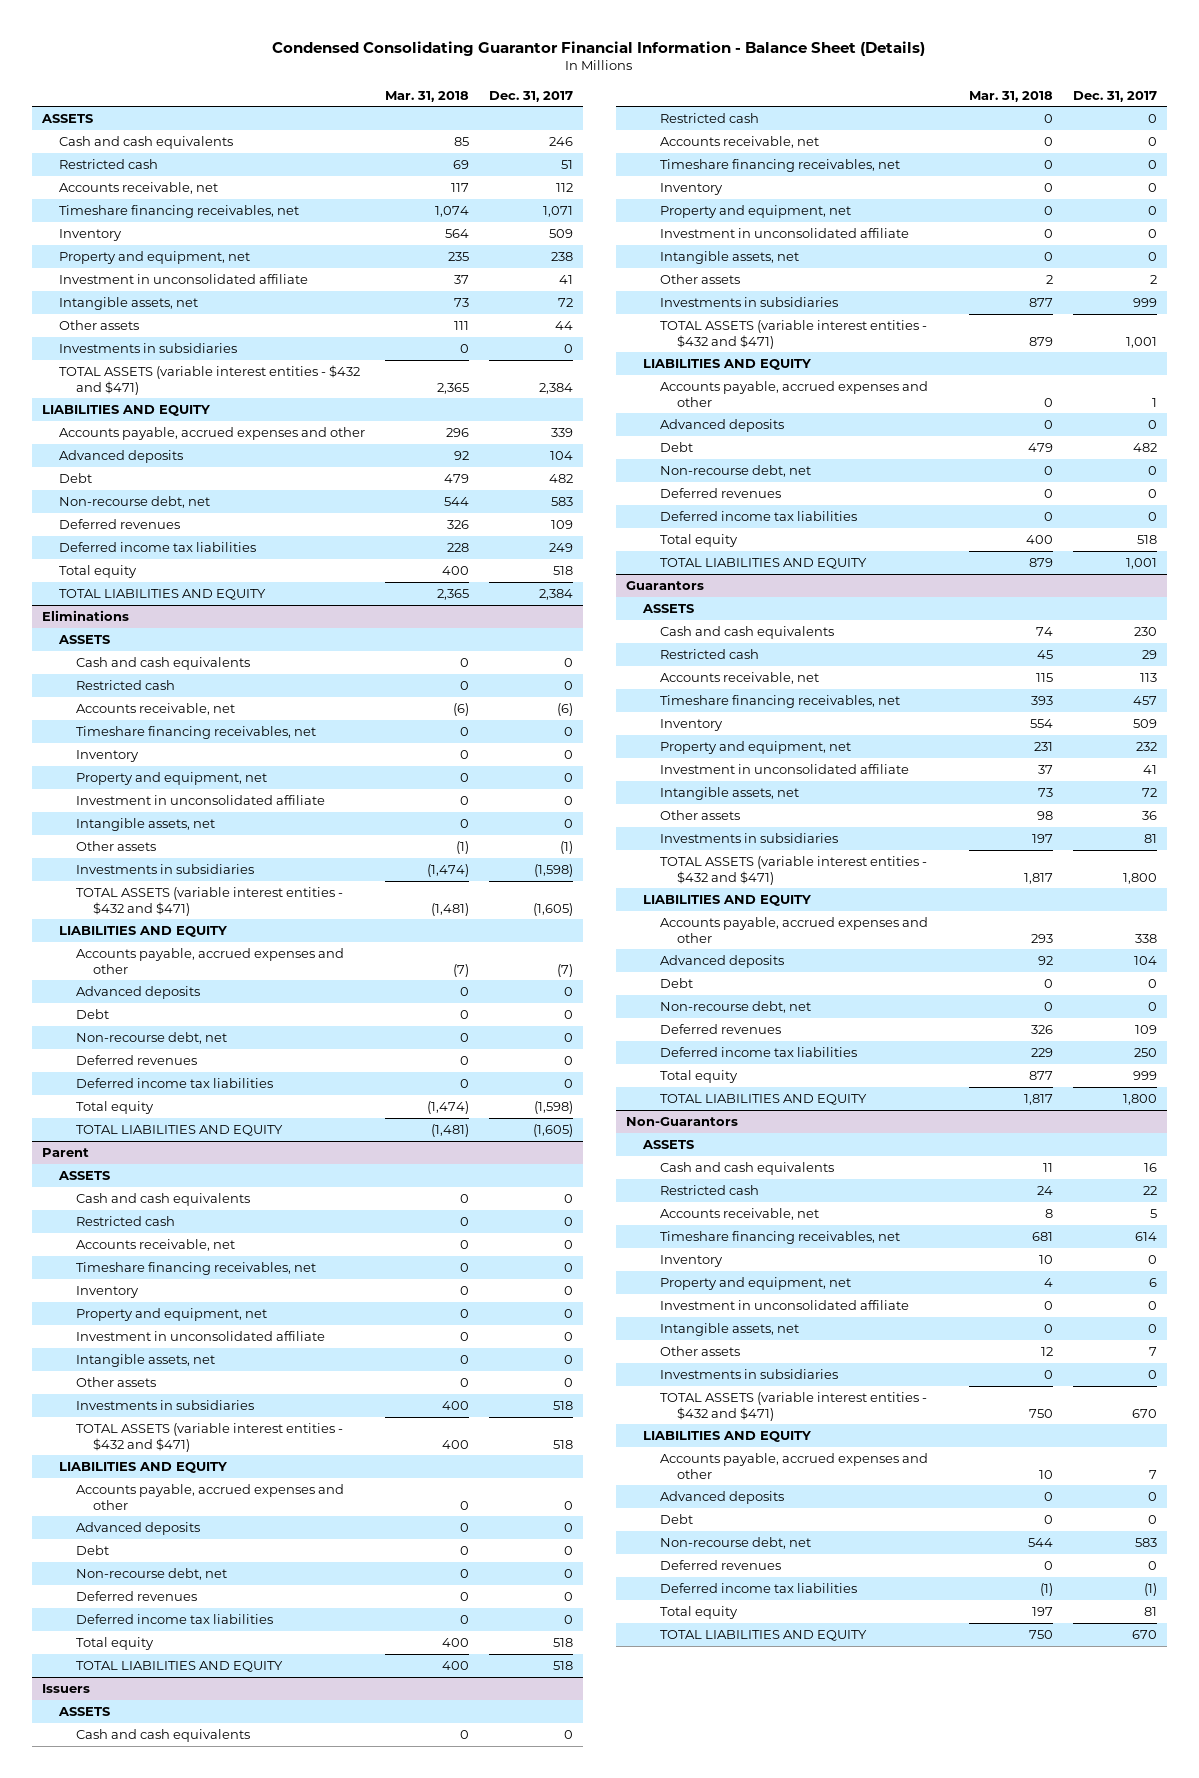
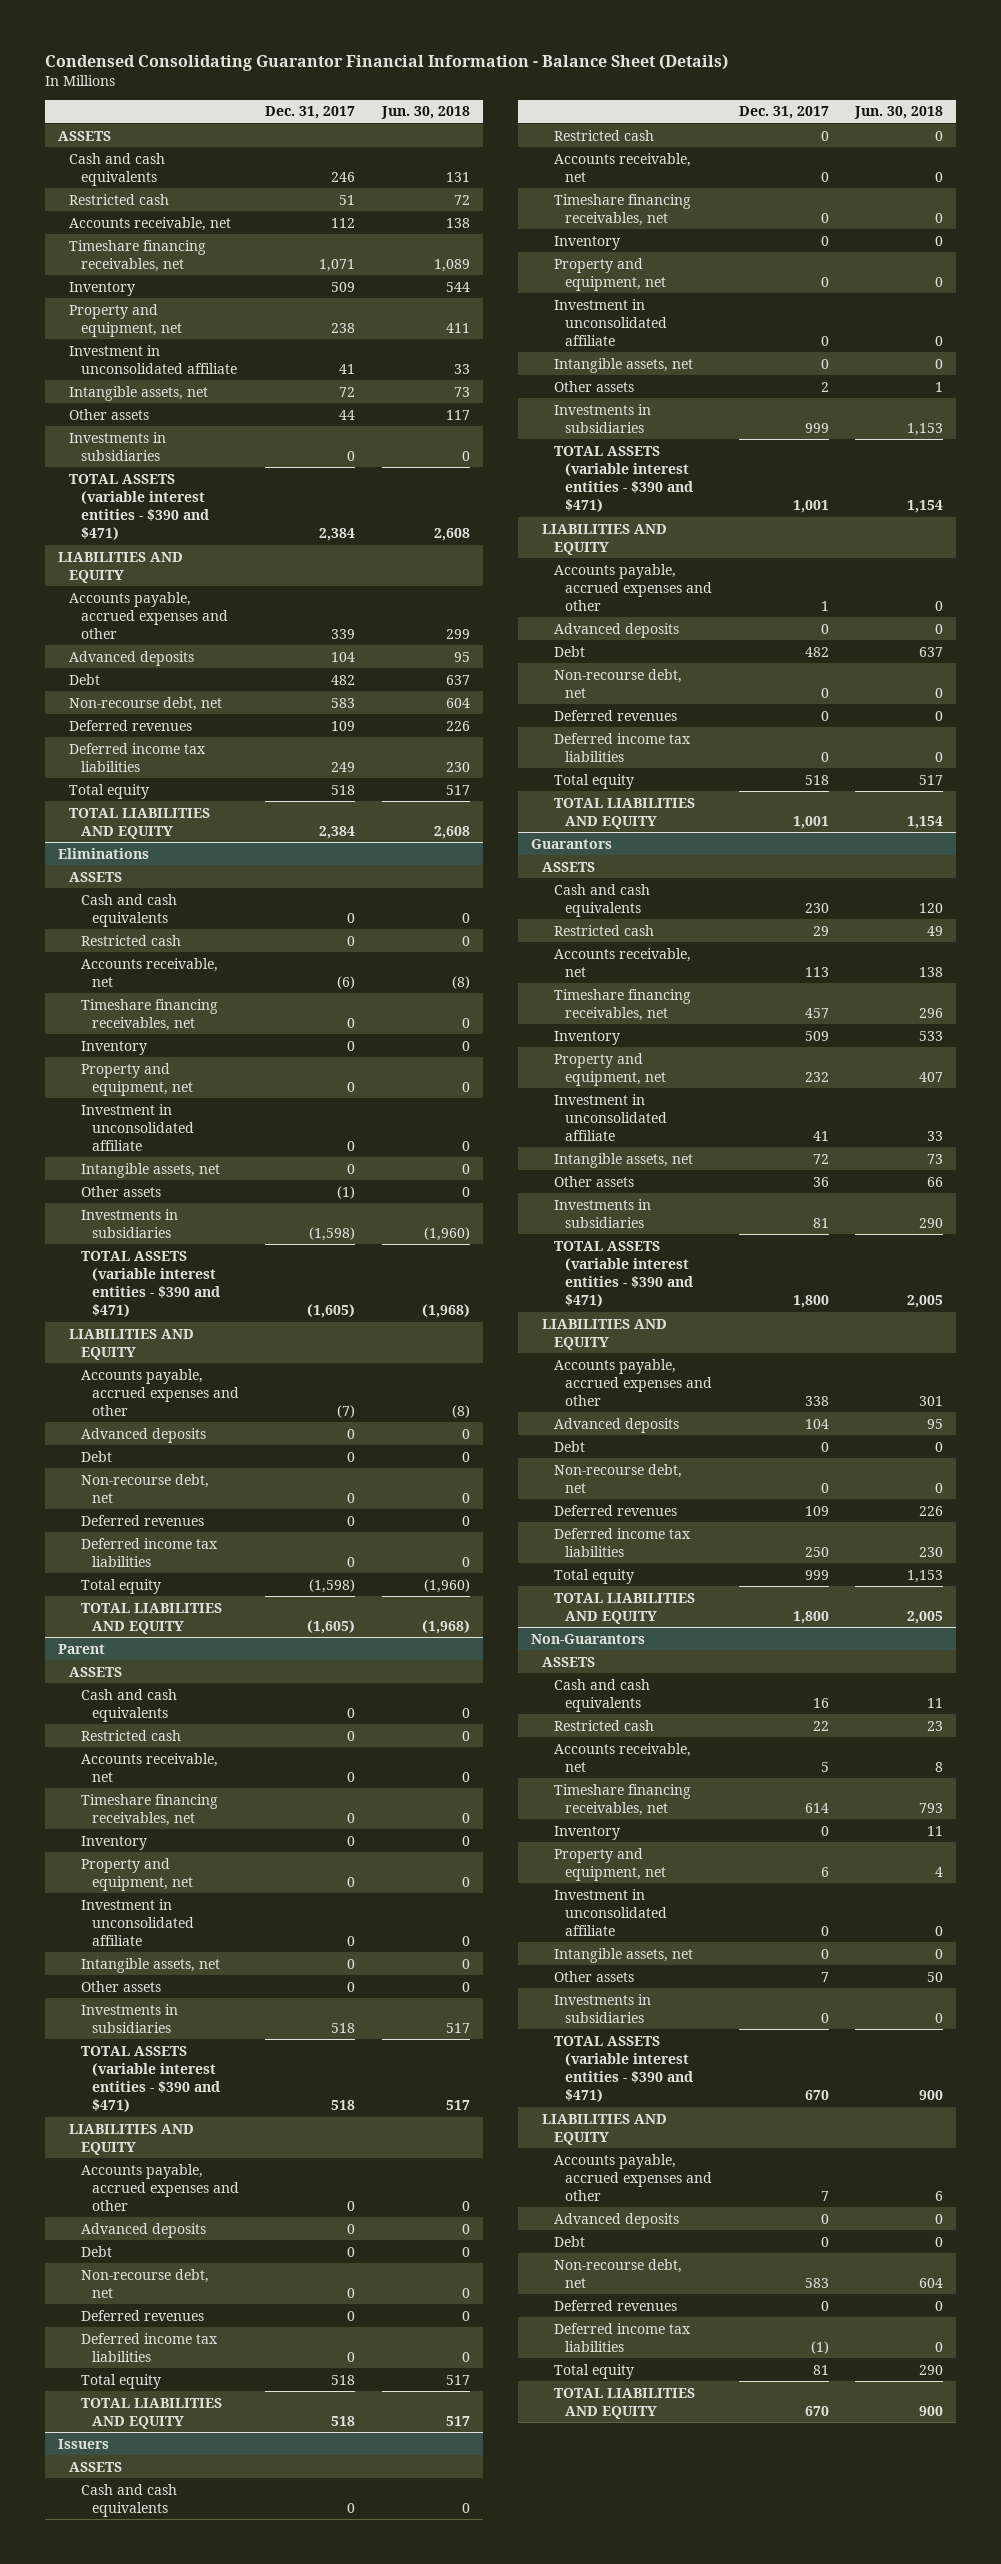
[385,90,470,102] Mar. 31, 2018 -> none
none -> [380,106,470,120] Jun. 30, 2018
[59,365,361,395] TOTAL ASSETS (variable interest entities - $432 and $471) -> [69,473,209,541] TOTAL ASSETS (variable interest entities - $390 and $471)
[76,887,344,916] TOTAL ASSETS (variable interest entities - $432 and $471) -> [80,1250,221,1318] TOTAL ASSETS (variable interest entities - $390 and $471)
[76,1423,344,1452] TOTAL ASSETS (variable interest entities - $432 and $471) -> [80,2045,221,2113] TOTAL ASSETS (variable interest entities - $390 and $471)
[659,320,927,349] TOTAL ASSETS (variable interest entities - $432 and $471) -> [553,445,694,513] TOTAL ASSETS (variable interest entities - $390 and $471)
[659,856,927,885] TOTAL ASSETS (variable interest entities - $432 and $471) -> [553,1240,694,1308] TOTAL ASSETS (variable interest entities - $390 and $471)
[659,1392,927,1421] TOTAL ASSETS (variable interest entities - $432 and $471) -> [553,2035,694,2103] TOTAL ASSETS (variable interest entities - $390 and $471)

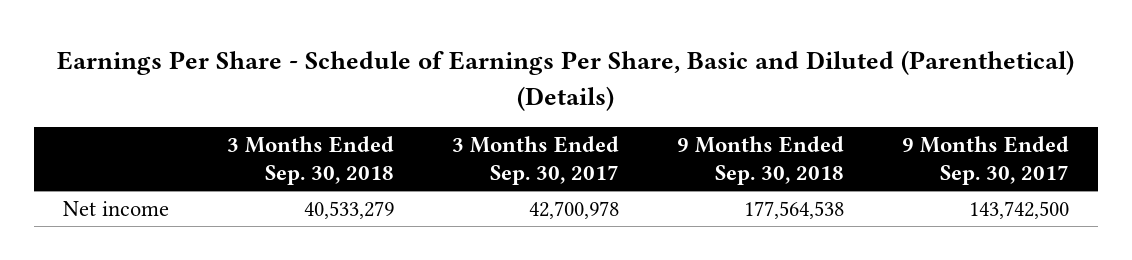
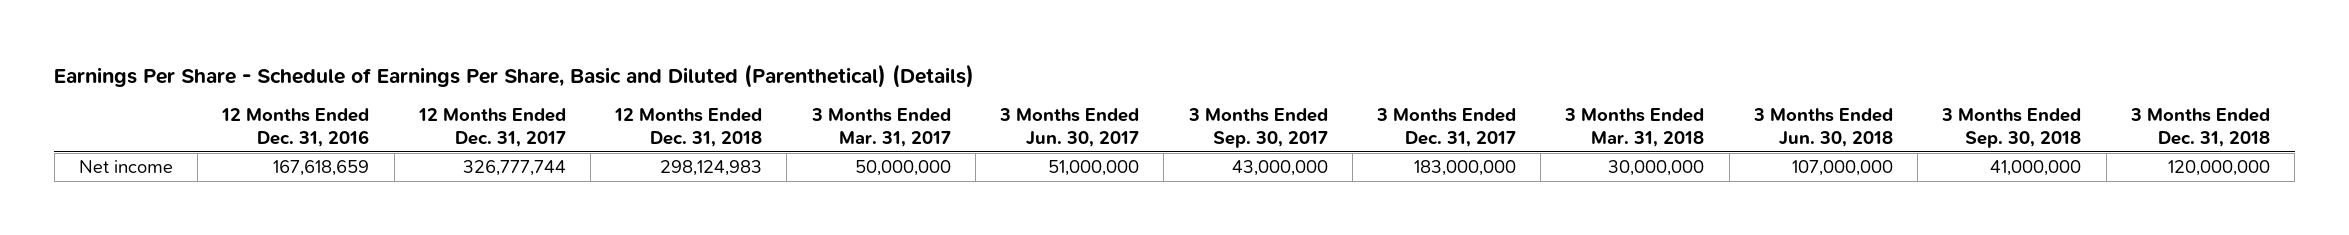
[676,136,844,186] 9 Months Ended Sep. 30, 2018 -> none
[901,136,1069,186] 9 Months Ended Sep. 30, 2017 -> none
none -> [221,108,370,147] 12 Months Ended Dec. 31, 2016
none -> [417,108,566,147] 12 Months Ended Dec. 31, 2017
none -> [614,108,763,147] 12 Months Ended Dec. 31, 2018
none -> [810,108,951,147] 3 Months Ended Mar. 31, 2017
none -> [999,108,1140,147] 3 Months Ended Jun. 30, 2017
none -> [1376,108,1517,147] 3 Months Ended Dec. 31, 2017
none -> [1564,108,1705,147] 3 Months Ended Mar. 31, 2018
none -> [1752,108,1893,147] 3 Months Ended Jun. 30, 2018
none -> [2129,108,2270,147] 3 Months Ended Dec. 31, 2018
[304,200,395,219] 40,533,279 -> [1990,160,2082,177] 41,000,000
[529,200,620,219] 42,700,978 -> [1231,160,1328,177] 43,000,000

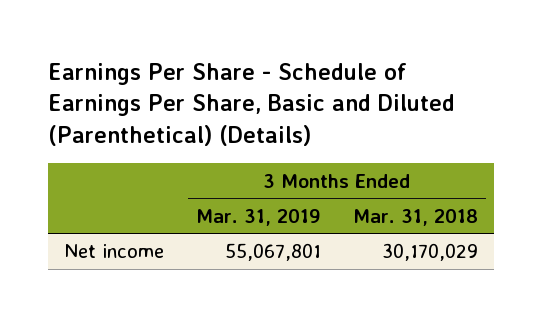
[221,108,370,147] 12 Months Ended Dec. 31, 2016 -> none
[417,108,566,147] 12 Months Ended Dec. 31, 2017 -> none
[614,108,763,147] 12 Months Ended Dec. 31, 2018 -> none
[810,108,951,147] 3 Months Ended Mar. 31, 2017 -> none
[999,108,1140,147] 3 Months Ended Jun. 30, 2017 -> none
[1187,108,1328,148] 3 Months Ended Sep. 30, 2017 -> none
[1376,108,1517,147] 3 Months Ended Dec. 31, 2017 -> none
[1752,108,1893,147] 3 Months Ended Jun. 30, 2018 -> none
[1941,108,2082,148] 3 Months Ended Sep. 30, 2018 -> none
[2129,108,2270,147] 3 Months Ended Dec. 31, 2018 -> none
none -> [196,208,322,226] Mar. 31, 2019
[1608,160,1705,177] 30,000,000 -> [381,243,478,262] 30,170,029

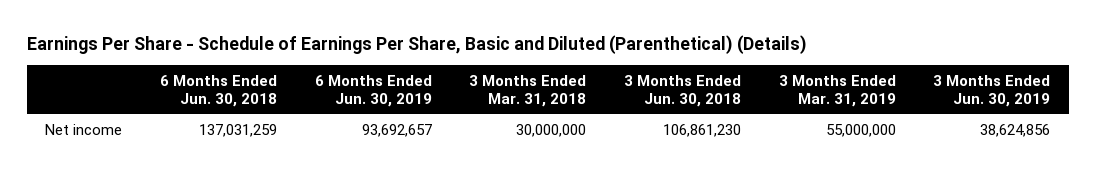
none -> [160,74,278,107] 6 Months Ended Jun. 30, 2018
none -> [314,74,432,107] 6 Months Ended Jun. 30, 2019
none -> [624,74,742,107] 3 Months Ended Jun. 30, 2018
none -> [933,74,1051,107] 3 Months Ended Jun. 30, 2019
[225,243,322,262] 55,067,801 -> [825,124,896,138] 55,000,000
[381,243,478,262] 30,170,029 -> [516,124,587,138] 30,000,000

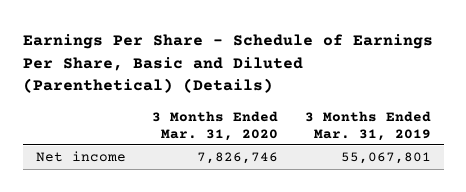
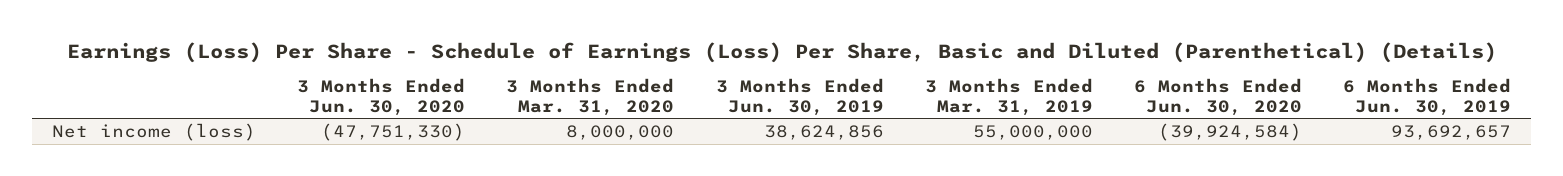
[22,34,433,94] Earnings Per Share - Schedule of Earnings Per Share, Basic and Diluted (Parenthetical) (Details) -> [66,41,1497,63] Earnings (Loss) Per Share - Schedule of Earnings (Loss) Per Share, Basic and Diluted (Parenthetical) (Details)
none -> [297,78,466,116] 3 Months Ended Jun. 30, 2020
none -> [715,78,884,116] 3 Months Ended Jun. 30, 2019
none -> [1133,78,1302,116] 6 Months Ended Jun. 30, 2020
none -> [1342,78,1511,116] 6 Months Ended Jun. 30, 2019
[35,151,126,163] Net income -> [52,123,257,142] Net income (loss)
[197,152,279,165] 7,826,746 -> [566,125,675,141] 8,000,000
[340,152,431,165] 55,067,801 -> [972,125,1093,141] 55,000,000

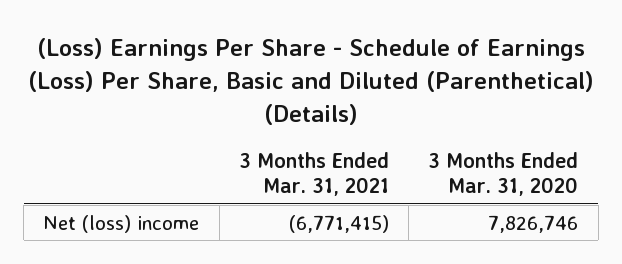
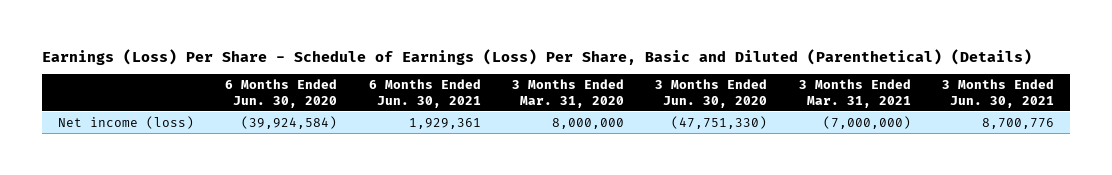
[27,38,594,125] (Loss) Earnings Per Share - Schedule of Earnings (Loss) Per Share, Basic and Diluted (Parenthetical) (Details) -> [42,48,1033,65] Earnings (Loss) Per Share - Schedule of Earnings (Loss) Per Share, Basic and Diluted (Parenthetical) (Details)
none -> [225,79,338,108] 6 Months Ended Jun. 30, 2020
none -> [368,79,481,108] 6 Months Ended Jun. 30, 2021
none -> [655,79,768,108] 3 Months Ended Jun. 30, 2020
none -> [942,79,1055,108] 3 Months Ended Jun. 30, 2021
[43,214,200,233] Net (loss) income -> [57,115,194,129] Net income (loss)
[288,214,389,233] (6,771,415) -> [822,115,911,129] (7,000,000)
[488,214,579,233] 7,826,746 -> [552,117,625,129] 8,000,000

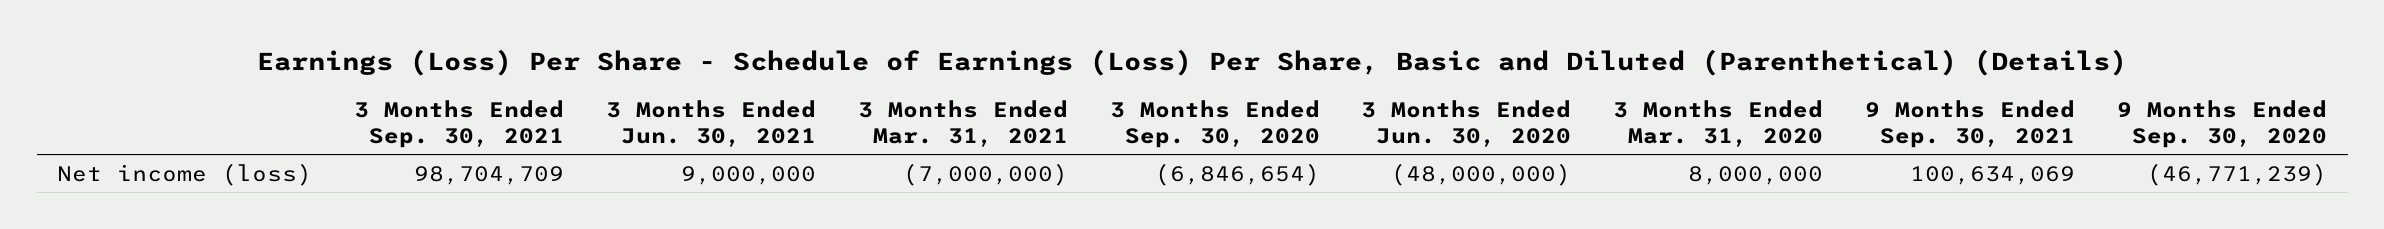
[225,79,338,108] 6 Months Ended Jun. 30, 2020 -> none
[368,79,481,108] 6 Months Ended Jun. 30, 2021 -> none
none -> [354,99,565,149] 3 Months Ended Sep. 30, 2021
none -> [1109,99,1320,149] 3 Months Ended Sep. 30, 2020
none -> [1864,99,2075,149] 9 Months Ended Sep. 30, 2021
none -> [2116,99,2327,149] 9 Months Ended Sep. 30, 2020
[671,115,768,129] (47,751,330) -> [1391,163,1572,187] (48,000,000)
[982,117,1055,129] 8,700,776 -> [681,166,817,186] 9,000,000

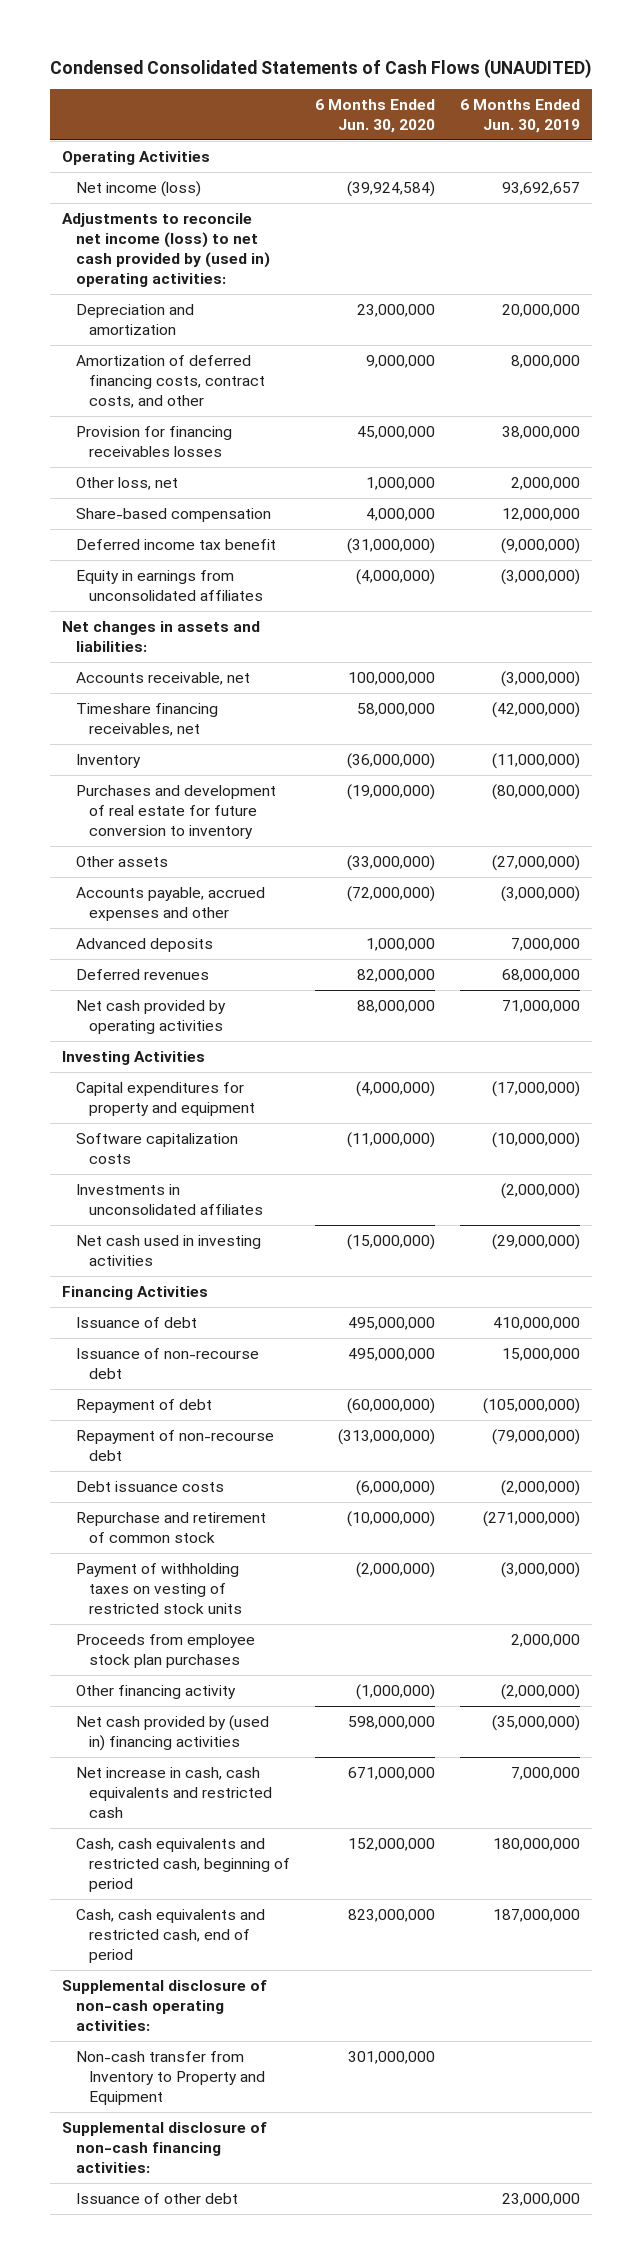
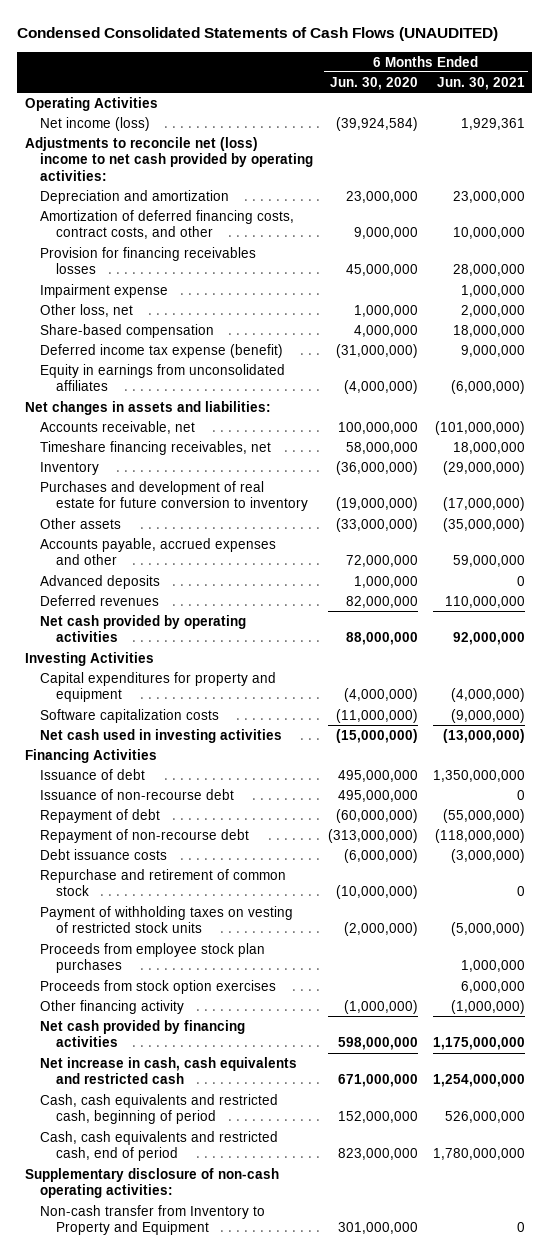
[459,99,580,133] 6 Months Ended Jun. 30, 2019 -> none
none -> [436,76,525,90] Jun. 30, 2021
[62,212,270,287] Adjustments to reconcile net income (loss) to net cash provided by (used in) operating activities: -> [24,136,314,182] Adjustments to reconcile net (loss) income to net cash provided by operating activities:
none -> [40,283,169,298] Impairment expense
[75,538,276,550] Deferred income tax benefit -> [40,343,284,358] Deferred income tax expense (benefit)
[347,885,436,902] (72,000,000) -> [345,555,418,568] 72,000,000
[75,1183,264,1215] Investments in unconsolidated affiliates -> none
none -> [40,979,277,994] Proceeds from stock option exercises
[75,1714,269,1751] Net cash provided by (used in) financing activities -> [40,1019,246,1048] Net cash provided by financing activities
[62,1979,268,2031] Supplemental disclosure of non-cash operating activities: -> [24,1167,279,1199] Supplementary disclosure of non-cash operating activities:
[62,2121,268,2173] Supplemental disclosure of non-cash financing activities: -> none
[75,2192,238,2204] Issuance of other debt -> none

